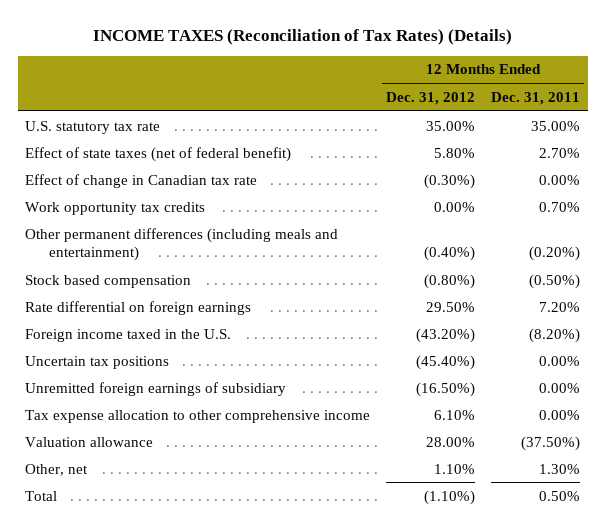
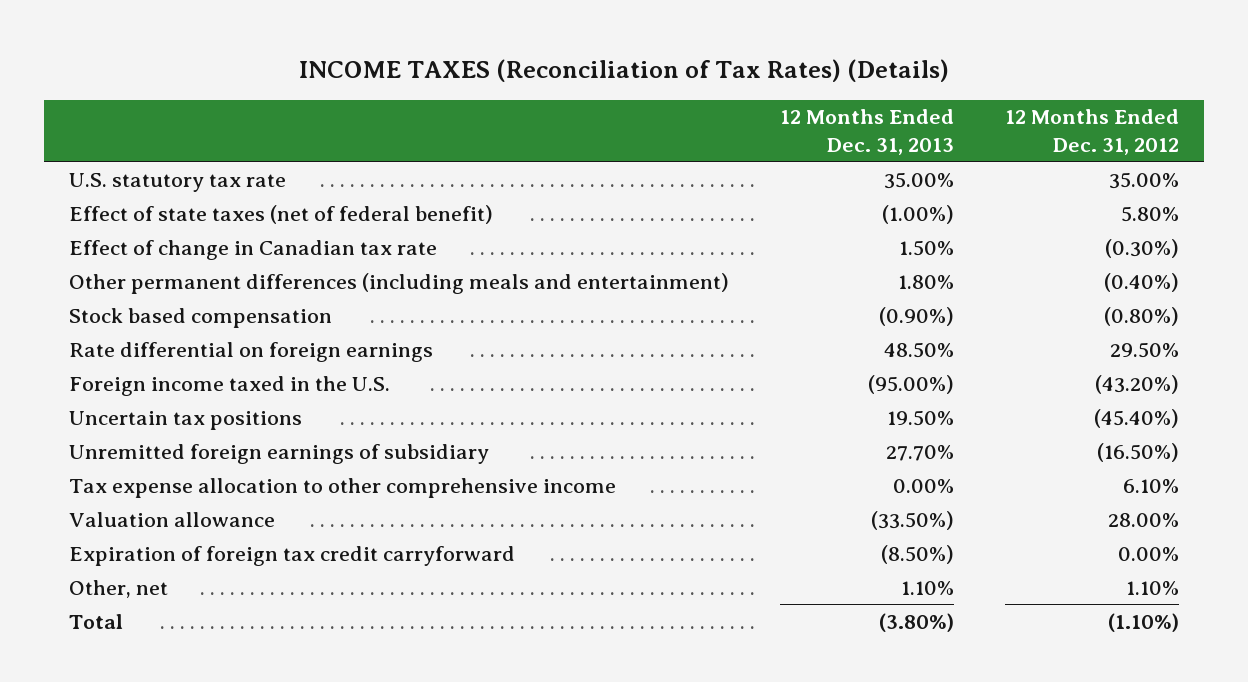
[491,91,581,105] Dec. 31, 2011 -> none
none -> [780,109,955,155] 12 Months Ended Dec. 31, 2013
[25,201,206,215] Work opportunity tax credits -> none
none -> [69,545,516,566] Expiration of foreign tax credit carryforward

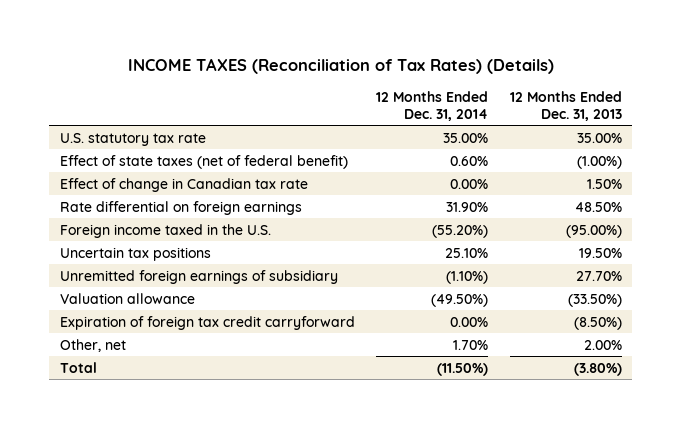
[1004,109,1179,155] 12 Months Ended Dec. 31, 2012 -> none
none -> [376,91,489,121] 12 Months Ended Dec. 31, 2014
[69,272,730,294] Other permanent differences (including meals and entertainment) -> none
[69,307,333,328] Stock based compensation -> none
[69,477,617,498] Tax expense allocation to other comprehensive income -> none
[901,580,955,595] 1.10% -> [583,339,622,350] 2.00%

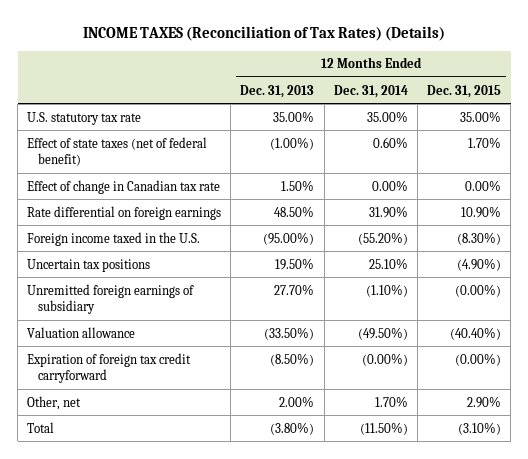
none -> [427,84,502,98] Dec. 31, 2015
[450,316,489,327] 0.00% -> [361,352,408,366] (0.00%)

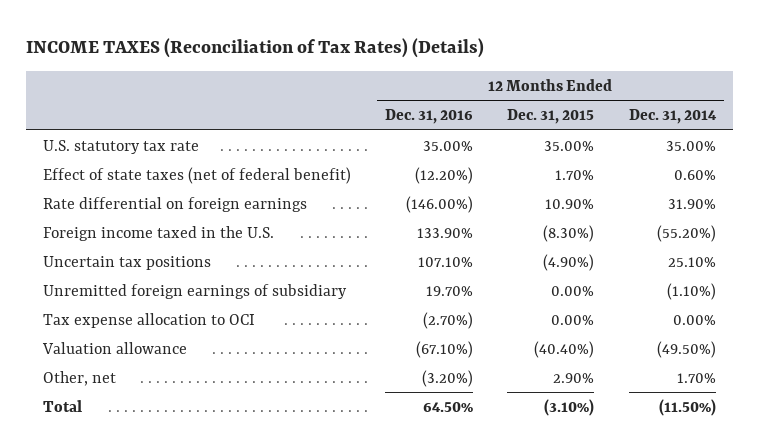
[240,84,315,98] Dec. 31, 2013 -> none
none -> [385,109,474,125] Dec. 31, 2016
[27,179,221,194] Effect of change in Canadian tax rate -> none
[455,283,502,297] (0.00%) -> [551,285,595,296] 0.00%
none -> [42,312,255,328] Tax expense allocation to OCI
[27,352,192,384] Expiration of foreign tax credit carryforward -> none

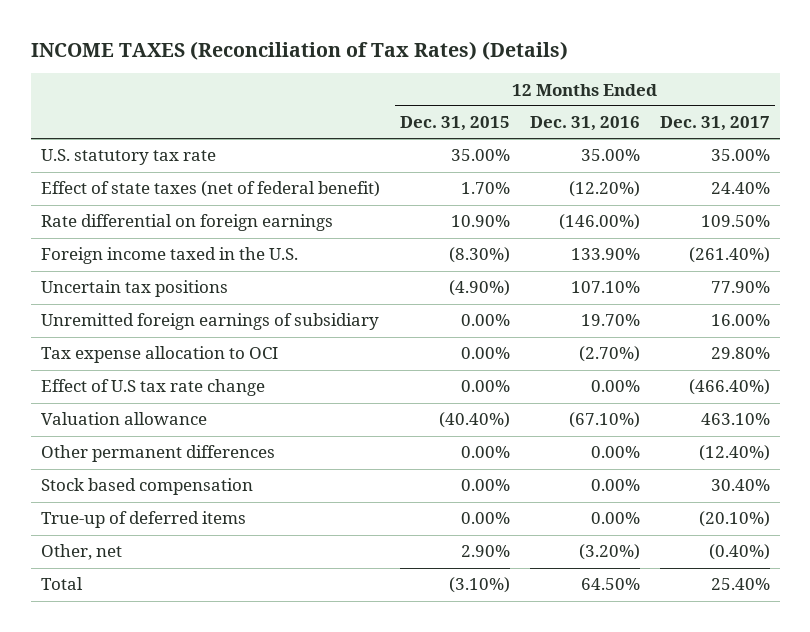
[628,109,717,125] Dec. 31, 2014 -> none
none -> [659,116,770,132] Dec. 31, 2017
none -> [40,379,265,397] Effect of U.S tax rate change
none -> [40,445,275,463] Other permanent differences
none -> [40,478,253,496] Stock based compensation
none -> [40,511,246,529] True-up of deferred items

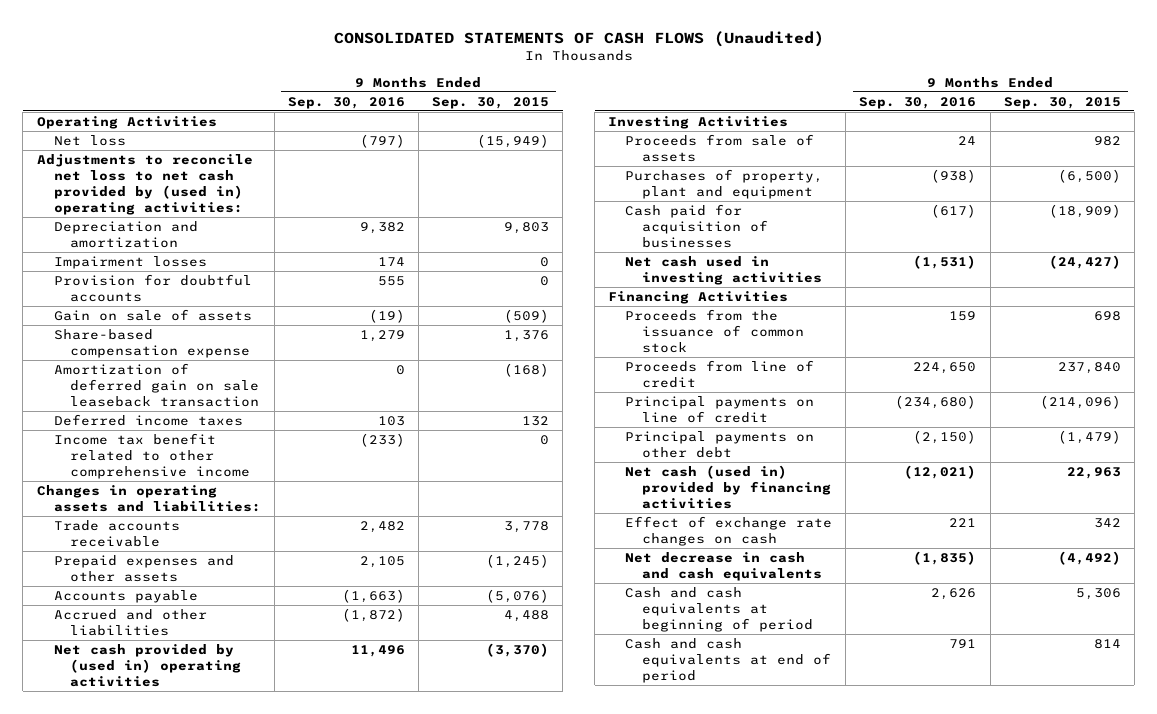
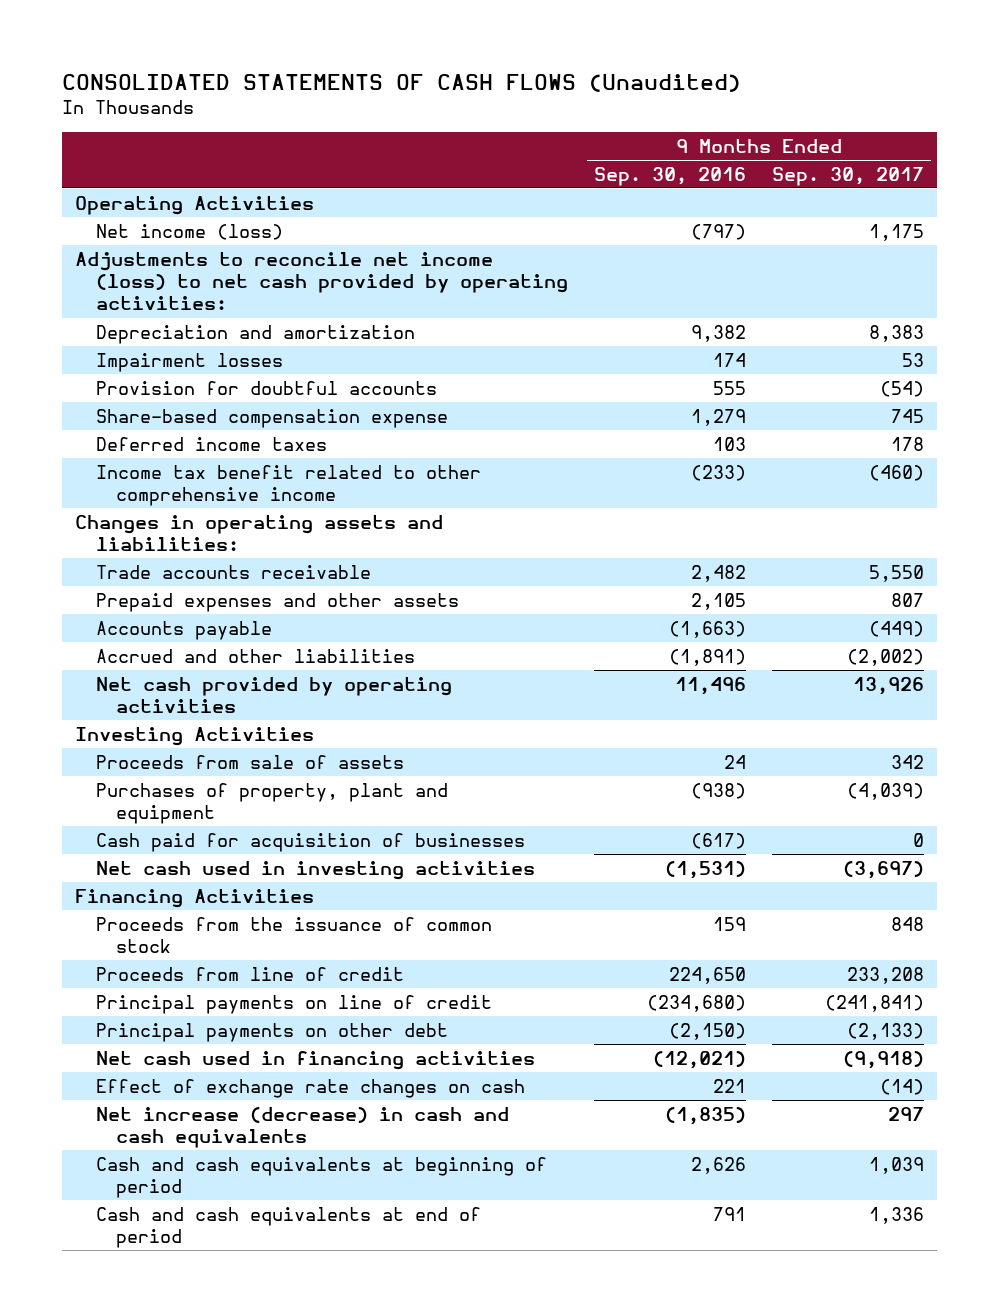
[432,96,550,109] Sep. 30, 2015 -> none
none -> [772,166,925,186] Sep. 30, 2017
[53,135,126,147] Net loss -> [95,223,283,240] Net income (loss)
[36,154,253,215] Adjustments to reconcile net loss to net cash provided by (used in) operating activities: -> [75,251,568,311] Adjustments to reconcile net income (loss) to net cash provided by operating activities:
[53,309,252,322] Gain on sale of assets -> none
[53,363,260,407] Amortization of deferred gain on sale leaseback transaction -> none
[341,608,405,623] (1,872) -> [668,648,746,666] (1,891)
[53,644,242,687] Net cash provided by (used in) operating activities -> [95,676,452,714] Net cash provided by operating activities
[625,465,832,509] Net cash (used in) provided by financing activities -> [95,1050,535,1070] Net cash used in financing activities
[625,552,823,581] Net decrease in cash and cash equivalents -> [95,1106,509,1149] Net increase (decrease) in cash and cash equivalents

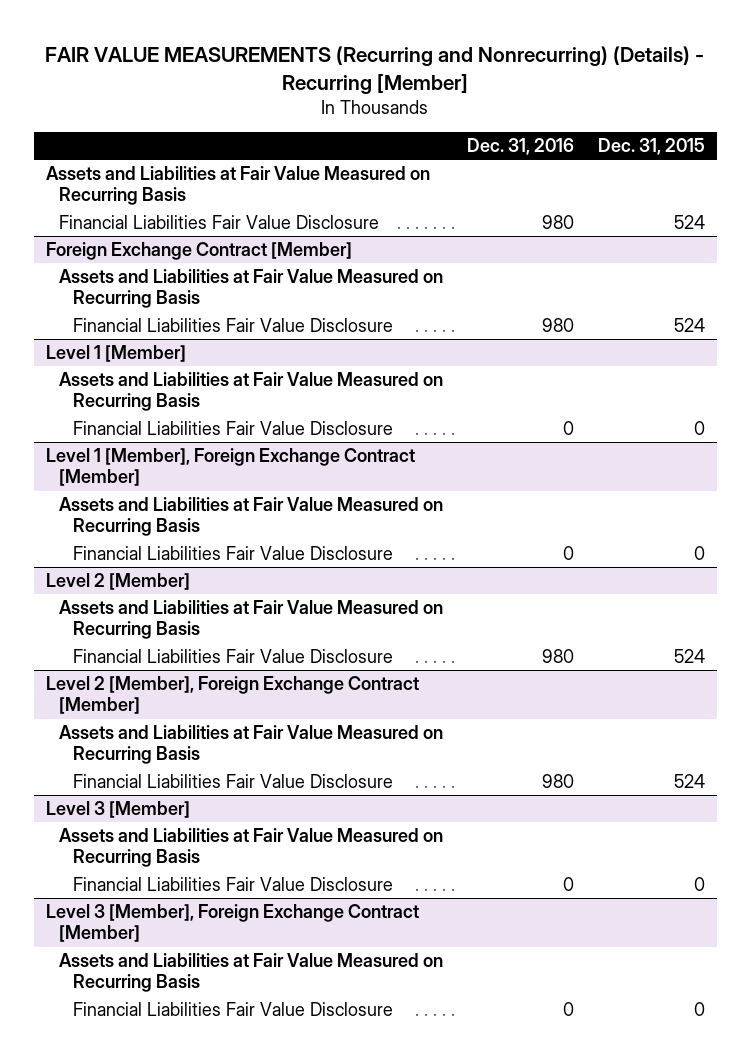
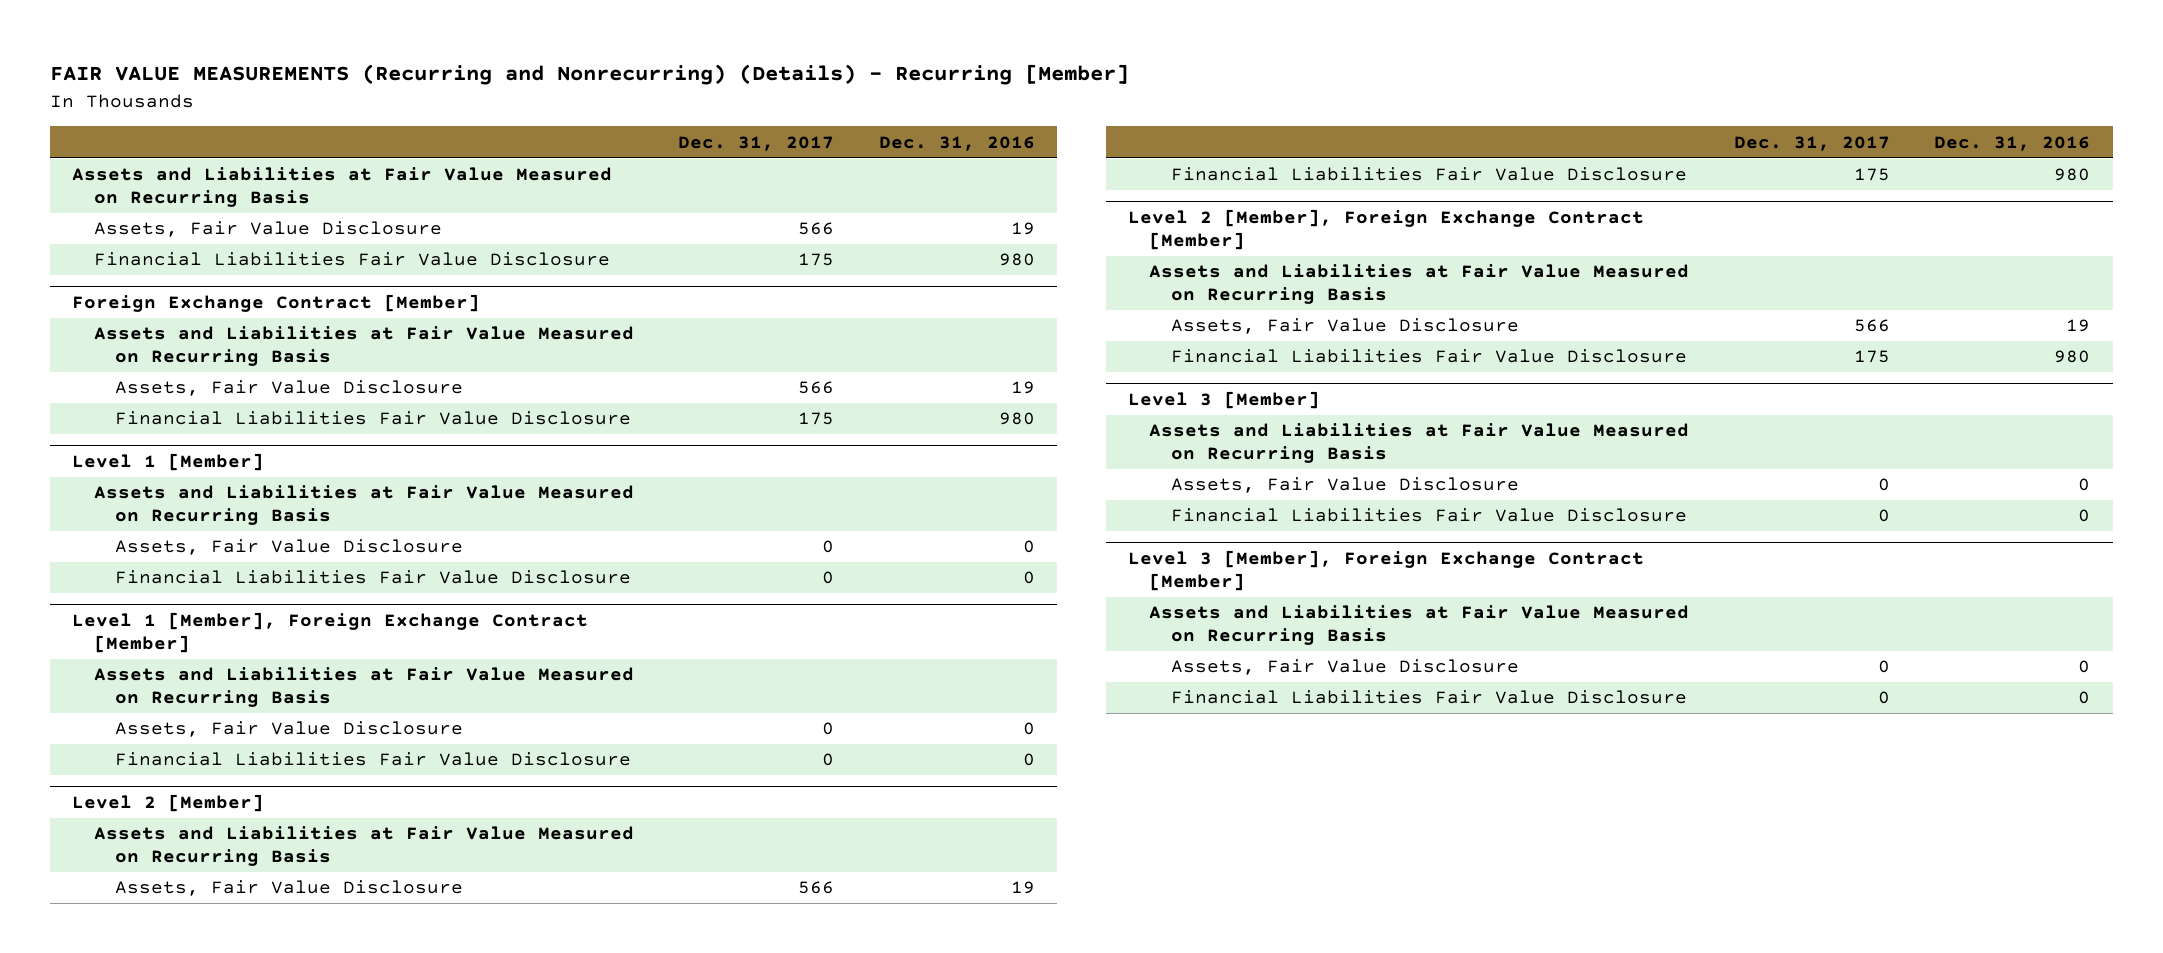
[597,138,705,156] Dec. 31, 2015 -> none
none -> [678,135,835,151] Dec. 31, 2017
none -> [93,221,442,238] Assets, Fair Value Disclosure
none -> [115,380,464,397] Assets, Fair Value Disclosure
none -> [115,539,464,556] Assets, Fair Value Disclosure
none -> [115,721,464,738] Assets, Fair Value Disclosure
none -> [115,880,464,897] Assets, Fair Value Disclosure
none -> [1170,318,1519,335] Assets, Fair Value Disclosure
none -> [1170,477,1519,494] Assets, Fair Value Disclosure
none -> [1170,659,1519,676] Assets, Fair Value Disclosure

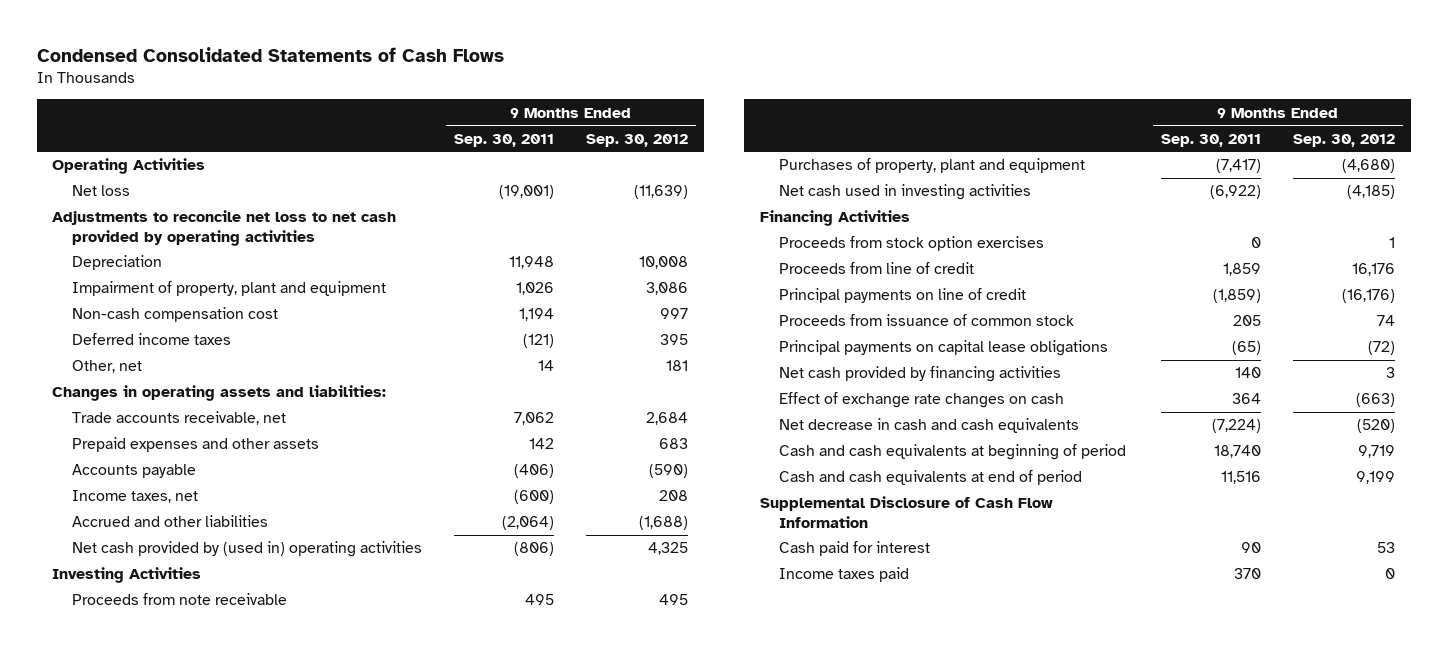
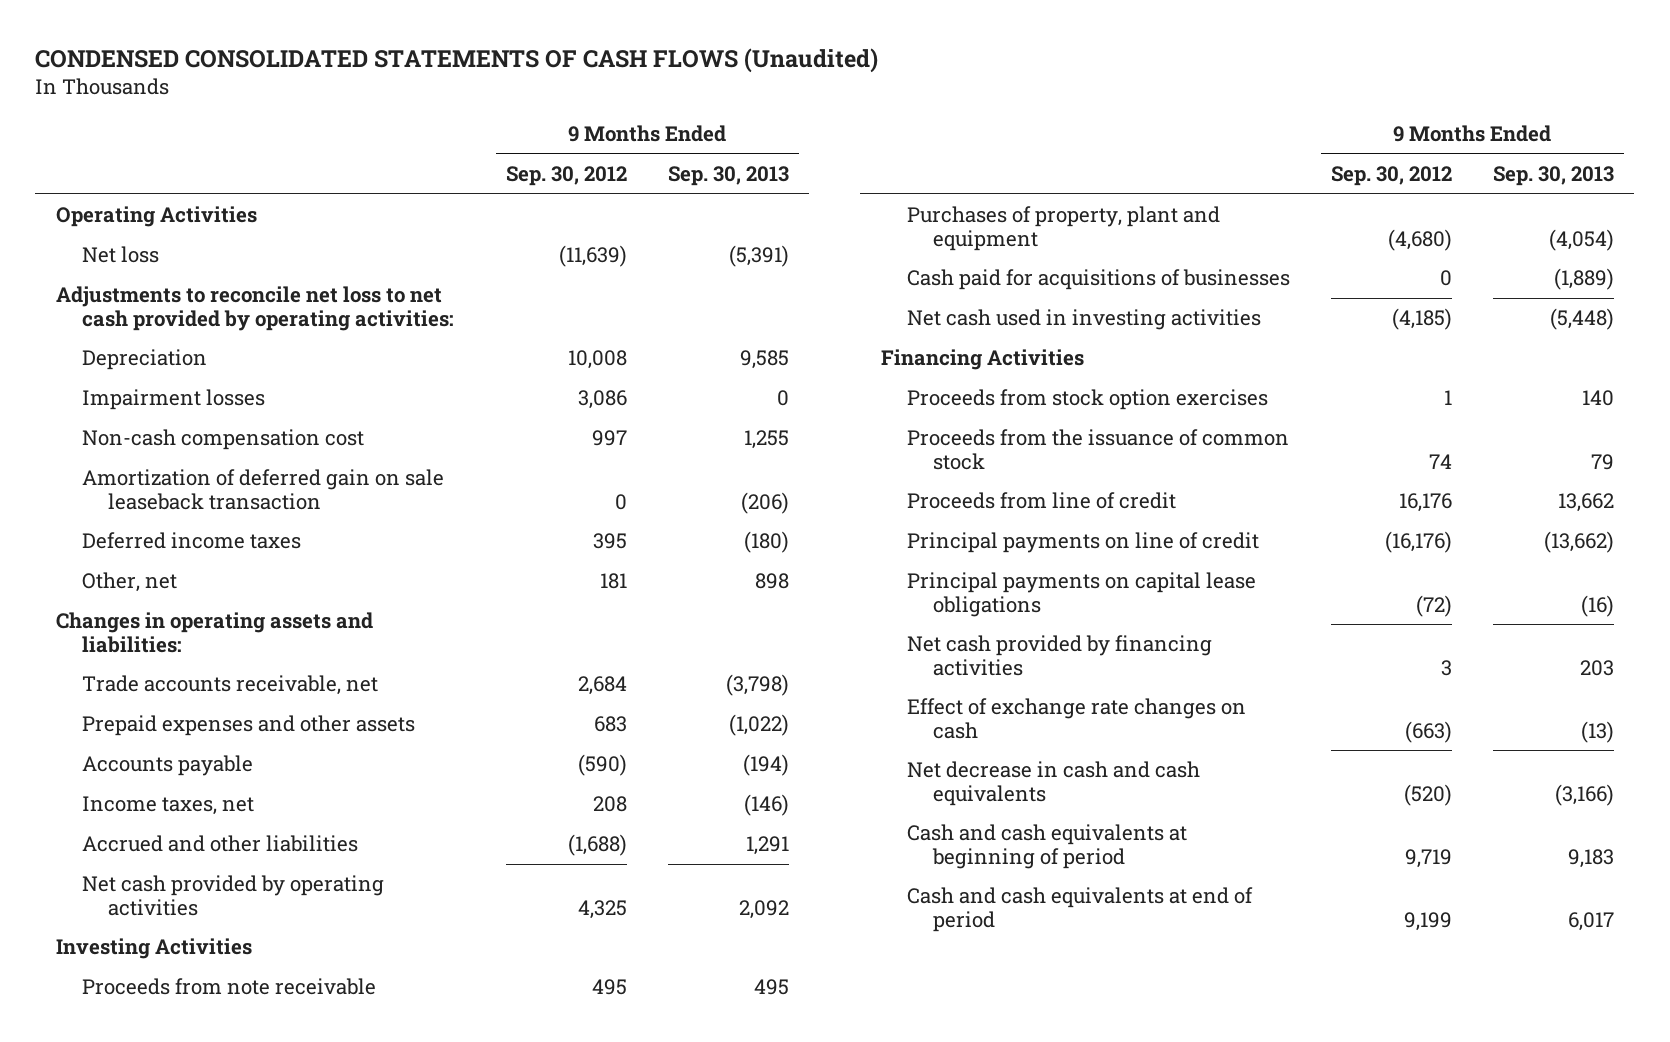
[36,46,504,62] Condensed Consolidated Statements of Cash Flows -> [35,47,879,73] CONDENSED CONSOLIDATED STATEMENTS OF CASH FLOWS (Unaudited)
[453,133,554,147] Sep. 30, 2011 -> none
none -> [667,166,789,187] Sep. 30, 2013
[52,210,397,246] Adjustments to reconcile net loss to net cash provided by operating activities -> [55,286,454,331] Adjustments to reconcile net loss to net cash provided by operating activities:
[71,281,386,297] Impairment of property, plant and equipment -> [81,389,265,411] Impairment losses
none -> [81,469,444,510] Amortization of deferred gain on sale leaseback transaction
[71,541,422,558] Net cash provided by (used in) operating activities -> [81,875,384,916] Net cash provided by operating activities
none -> [906,269,1290,291] Cash paid for acquisitions of businesses
none -> [906,429,1289,470] Proceeds from the issuance of common stock
[779,314,1075,327] Proceeds from issuance of common stock -> none
[759,496,1053,528] Supplemental Disclosure of Cash Flow Information -> none
[779,541,931,557] Cash paid for interest -> none
[779,567,910,583] Income taxes paid -> none

